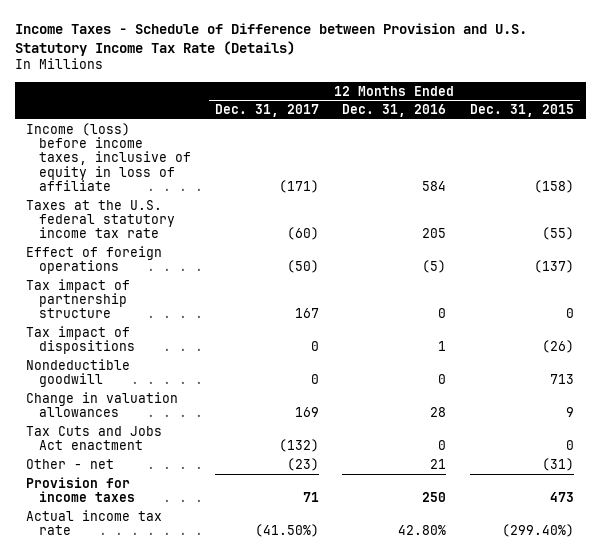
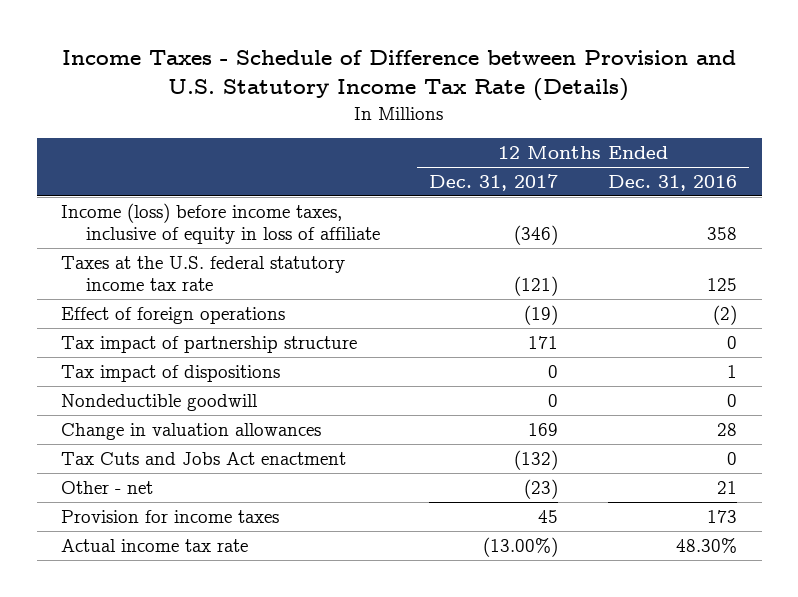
[469,104,574,118] Dec. 31, 2015 -> none
[278,179,319,193] (171) -> [514,225,559,246] (346)
[422,180,447,191] 584 -> [706,227,737,241] 358
[286,227,319,241] (60) -> [514,276,559,297] (121)
[422,228,447,239] 205 -> [706,278,737,292] 125
[286,260,319,274] (50) -> [524,304,559,325] (19)
[422,260,447,274] (5) -> [712,304,737,325] (2)
[294,308,319,319] 167 -> [528,335,559,349] 171
[302,492,319,503] 71 -> [538,509,559,523] 45
[422,492,447,503] 250 -> [706,509,737,523] 173
[254,524,319,538] (41.50%) -> [483,536,559,557] (13.00%)
[398,525,447,536] 42.80% -> [675,537,737,553] 48.30%

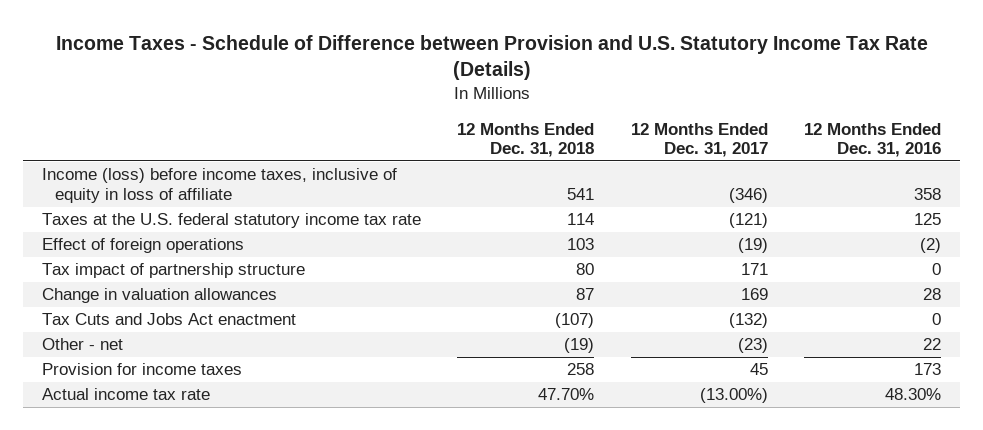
none -> [457,122,595,158] 12 Months Ended Dec. 31, 2018
[61,364,281,382] Tax impact of dispositions -> none
[61,393,259,411] Nondeductible goodwill -> none
[716,480,737,494] 21 -> [923,338,942,351] 22

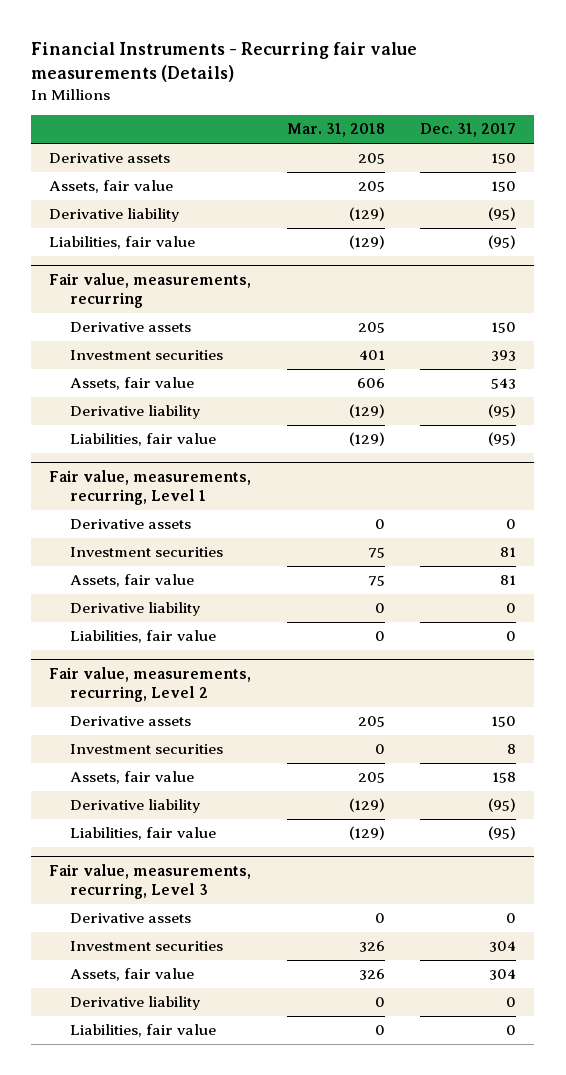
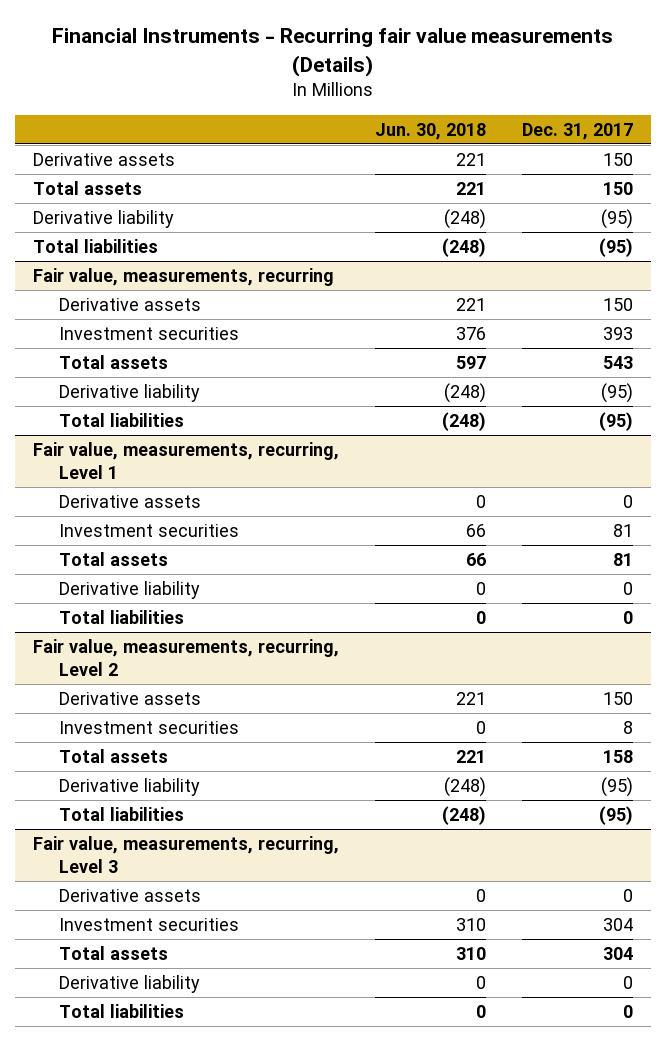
[286,123,385,138] Mar. 31, 2018 -> none
none -> [374,122,486,140] Jun. 30, 2018
[49,180,174,194] Assets, fair value -> [33,181,143,196] Total assets
[49,236,196,250] Liabilities, fair value -> [33,239,159,254] Total liabilities
[69,377,194,391] Assets, fair value -> [58,355,168,370] Total assets
[69,433,216,447] Liabilities, fair value -> [58,413,184,428] Total liabilities
[69,574,194,588] Assets, fair value -> [58,552,168,567] Total assets
[69,630,216,644] Liabilities, fair value -> [58,610,184,625] Total liabilities
[69,771,194,785] Assets, fair value -> [58,749,168,764] Total assets
[69,827,216,841] Liabilities, fair value -> [58,807,184,822] Total liabilities
[69,968,194,982] Assets, fair value -> [58,946,168,961] Total assets
[69,1024,216,1038] Liabilities, fair value -> [58,1004,184,1019] Total liabilities

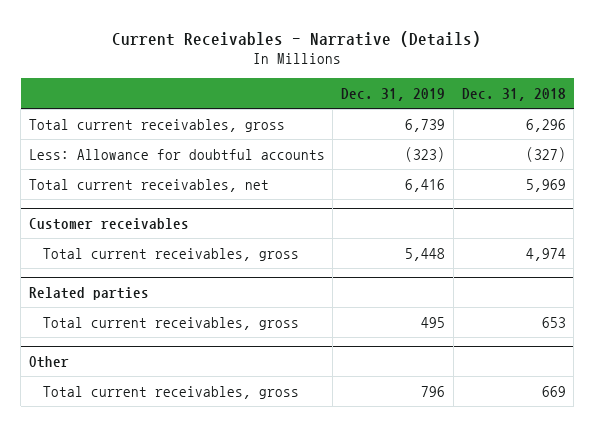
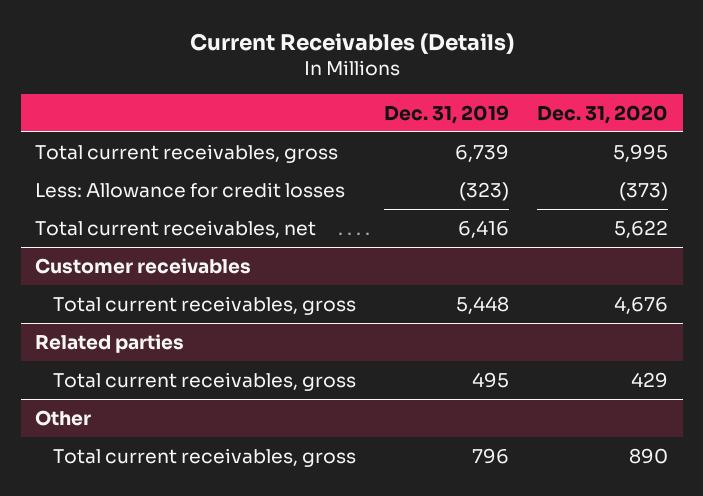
[112,30,482,47] Current Receivables - Narrative (Details) -> [189,32,514,54] Current Receivables (Details)
[461,87,566,101] Dec. 31, 2018 -> none
none -> [537,104,669,124] Dec. 31, 2020
[28,148,325,160] Less: Allowance for doubtful accounts -> [34,181,345,198] Less: Allowance for credit losses

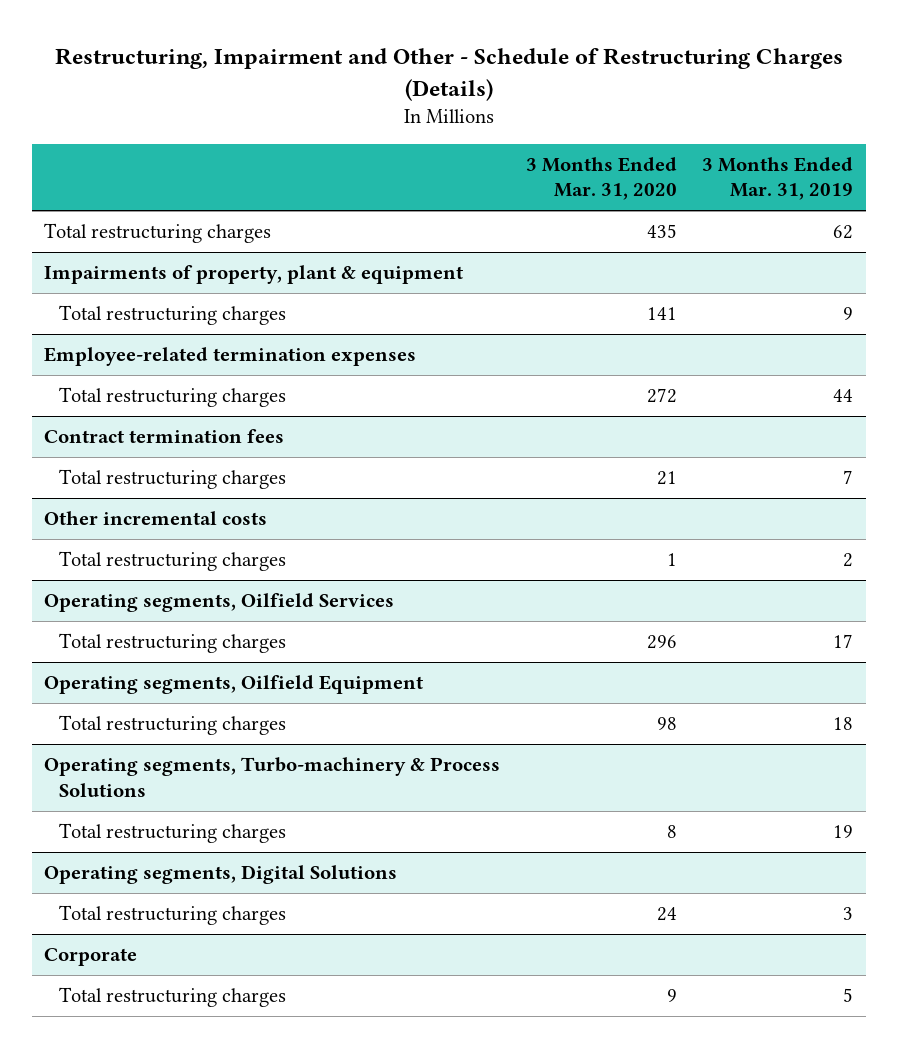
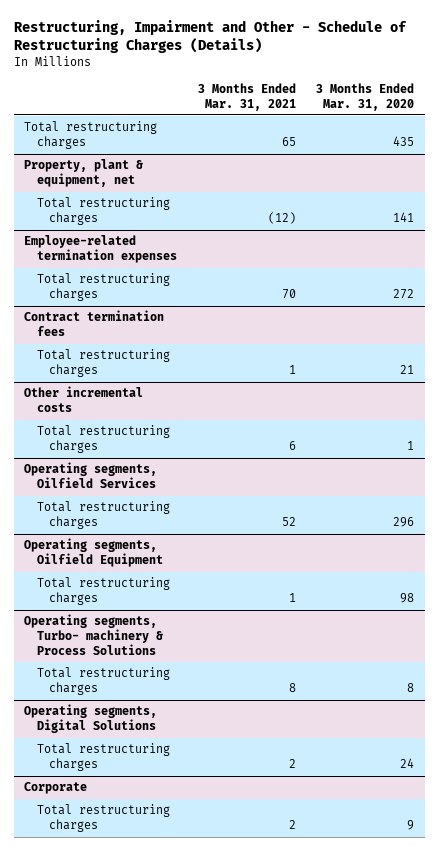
[702,157,854,201] 3 Months Ended Mar. 31, 2019 -> none
none -> [197,82,296,111] 3 Months Ended Mar. 31, 2021
[44,265,464,285] Impairments of property, plant & equipment -> [24,159,144,188] Property, plant & equipment, net
[44,757,501,797] Operating segments, Turbo-machinery & Process Solutions -> [24,614,163,656] Operating segments, Turbo- machinery & Process Solutions

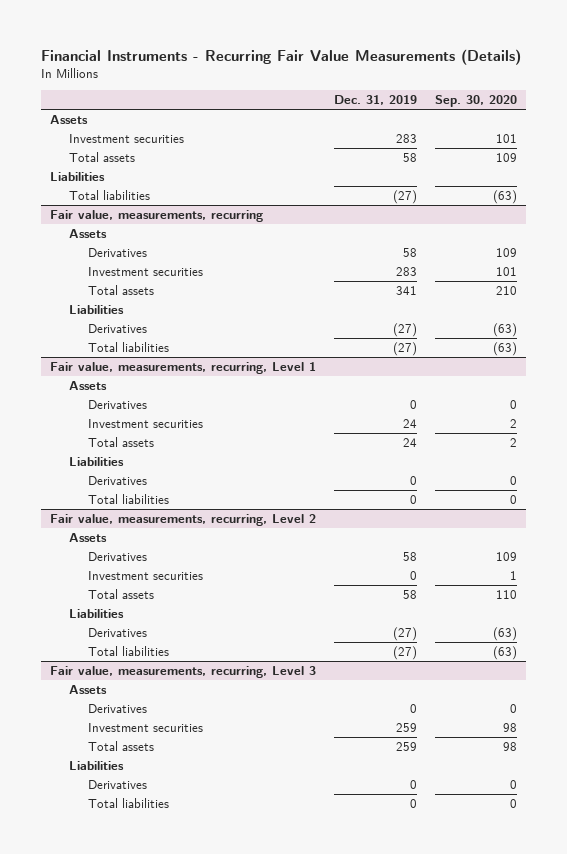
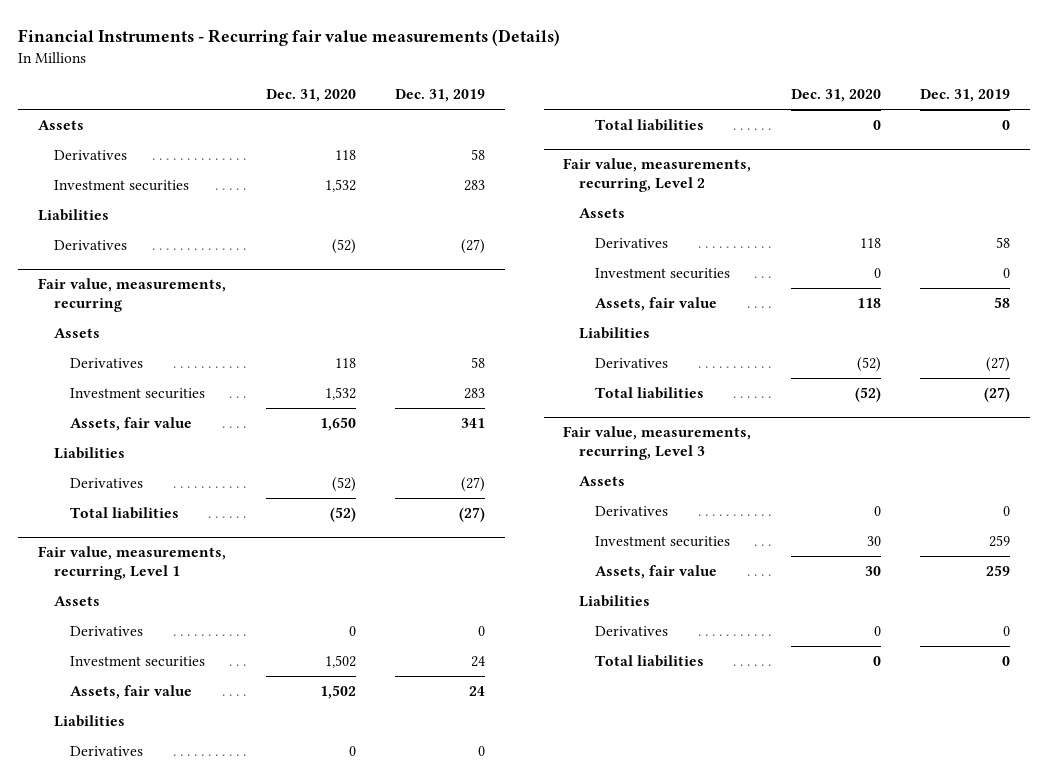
[40,48,521,65] Financial Instruments - Recurring Fair Value Measurements (Details) -> [18,29,561,47] Financial Instruments - Recurring fair value measurements (Details)
[434,95,517,108] Sep. 30, 2020 -> none
none -> [265,88,356,102] Dec. 31, 2020
none -> [53,150,127,161] Derivatives
[69,152,136,163] Total assets -> none
[69,190,151,201] Total liabilities -> none
none -> [53,240,127,251] Derivatives
[88,285,155,296] Total assets -> [69,417,192,432] Assets, fair value
[88,437,155,448] Total assets -> [69,685,192,700] Assets, fair value
[88,589,155,600] Total assets -> [594,297,717,312] Assets, fair value
[88,741,155,752] Total assets -> [594,565,717,580] Assets, fair value

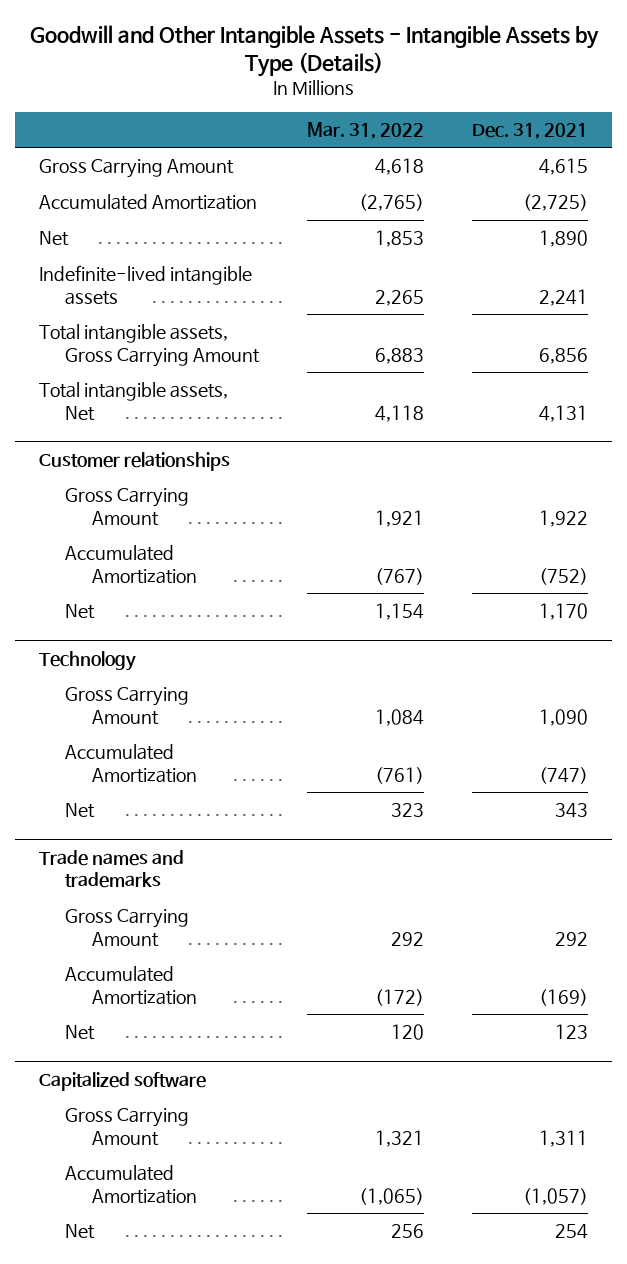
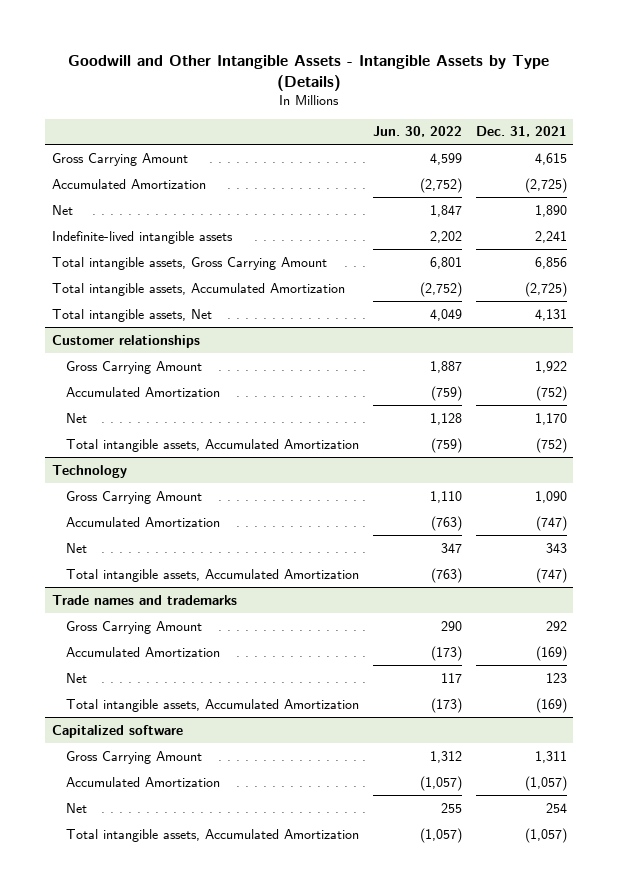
[307,121,425,139] Mar. 31, 2022 -> none
none -> [372,126,462,138] Jun. 30, 2022
none -> [52,282,346,296] Total intangible assets, Accumulated Amortization
none -> [65,438,359,452] Total intangible assets, Accumulated Amortization
none -> [65,568,359,582] Total intangible assets, Accumulated Amortization
none -> [65,698,359,712] Total intangible assets, Accumulated Amortization
none -> [65,828,359,842] Total intangible assets, Accumulated Amortization

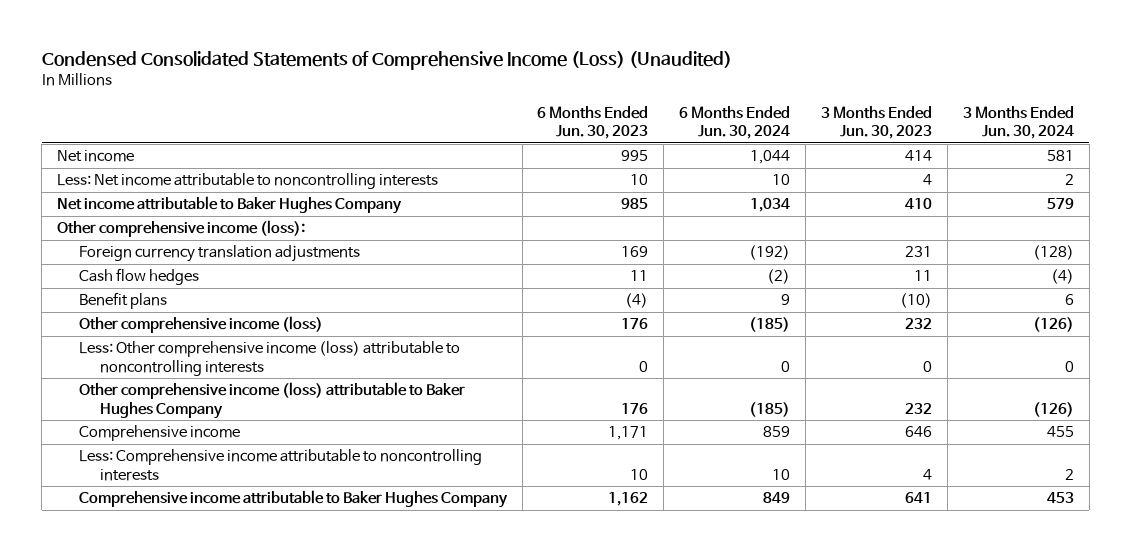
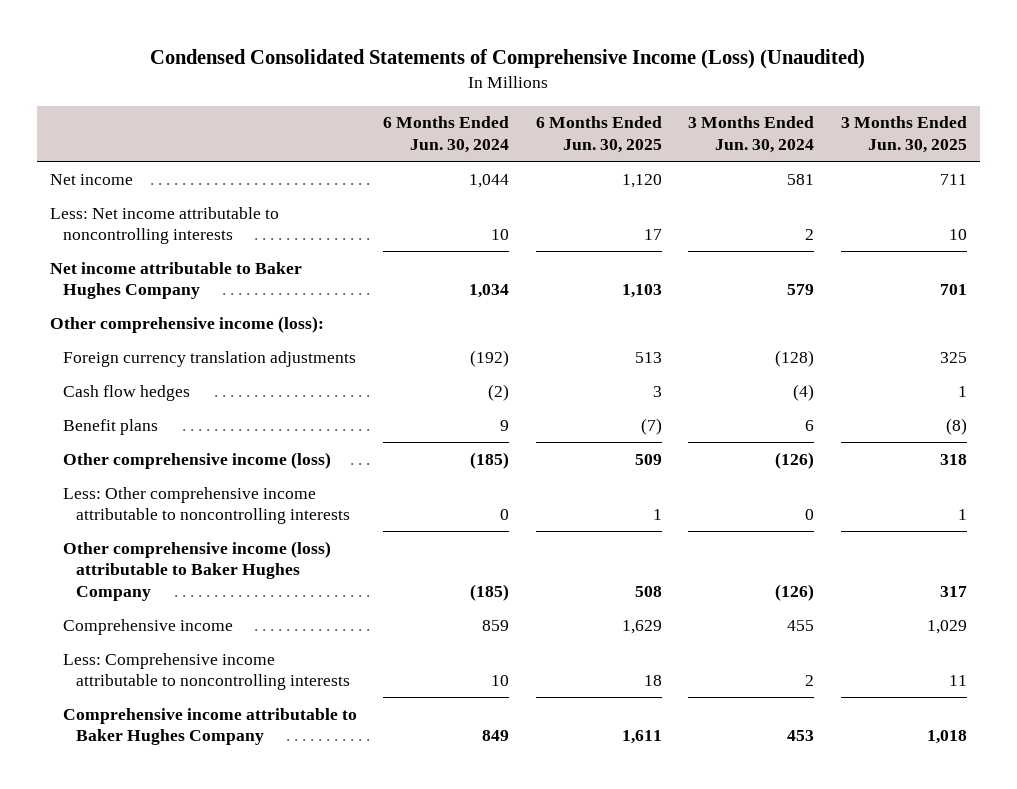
[537,105,649,140] 6 Months Ended Jun. 30, 2023 -> none
[820,105,932,140] 3 Months Ended Jun. 30, 2023 -> none
none -> [535,116,662,153] 6 Months Ended Jun. 30, 2025
none -> [840,116,967,153] 3 Months Ended Jun. 30, 2025
[78,341,460,376] Less: Other comprehensive income (loss) attributable to noncontrolling interests -> [62,486,350,525] Less: Other comprehensive income attributable to noncontrolling interests

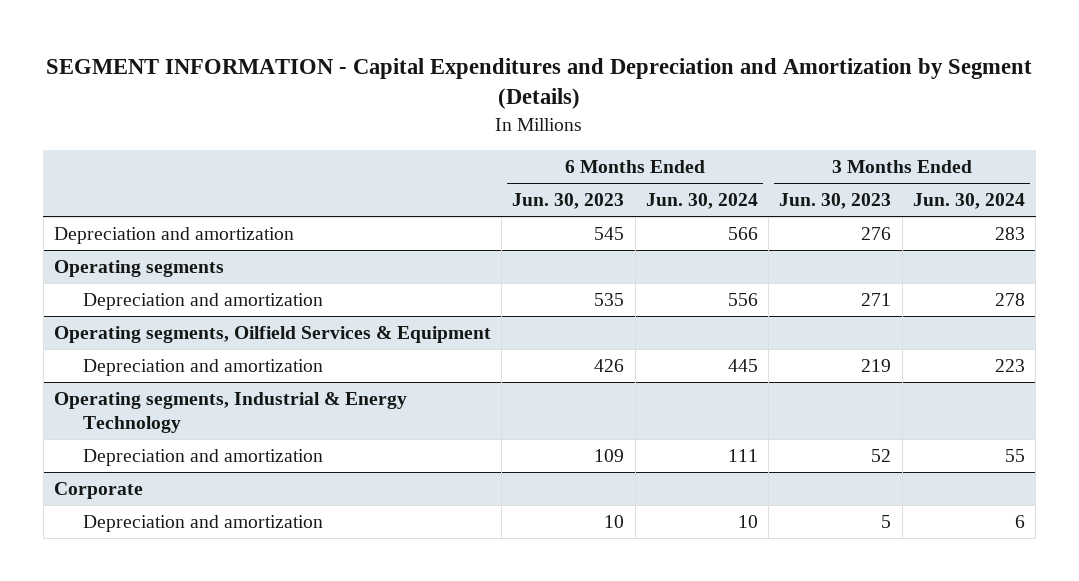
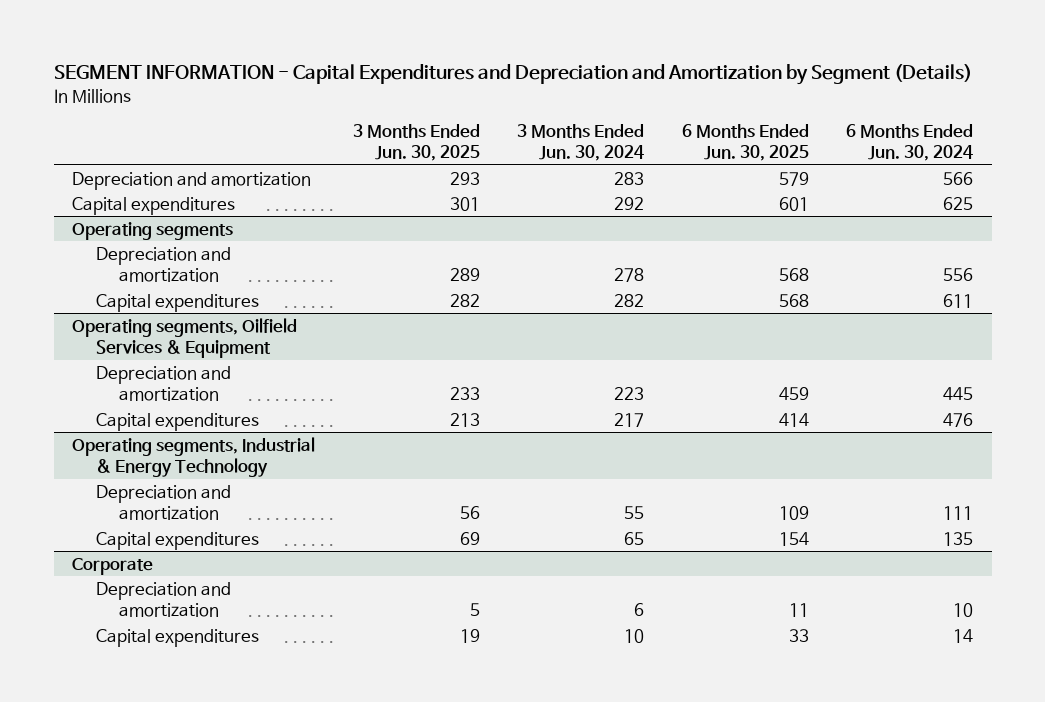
[512,193,625,210] Jun. 30, 2023 -> none
[779,193,892,210] Jun. 30, 2023 -> none
none -> [352,123,480,161] 3 Months Ended Jun. 30, 2025
none -> [681,123,809,161] 6 Months Ended Jun. 30, 2025
none -> [72,196,236,215] Capital expenditures
none -> [95,293,259,312] Capital expenditures
none -> [95,412,259,431] Capital expenditures
none -> [95,531,259,550] Capital expenditures
none -> [95,628,259,647] Capital expenditures

